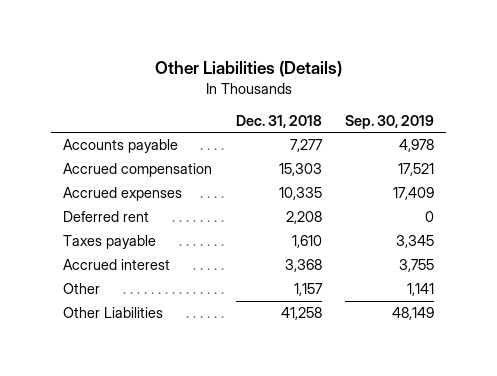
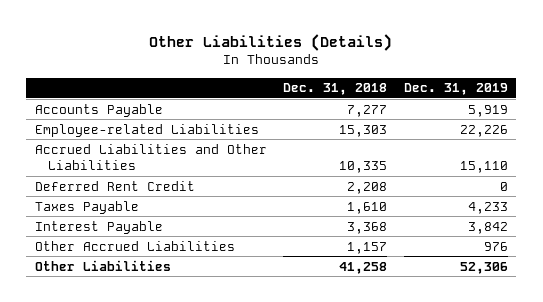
[345,114,435,129] Sep. 30, 2019 -> none
none -> [404,83,509,96] Dec. 31, 2019
[62,139,178,154] Accounts payable -> [34,103,163,117] Accounts Payable
[62,163,212,178] Accrued compensation -> [34,123,259,137] Employee-related Liabilities
[62,187,182,202] Accrued expenses -> [34,143,267,171] Accrued Liabilities and Other Liabilities
[62,211,149,223] Deferred rent -> [34,180,195,191] Deferred Rent Credit
[62,235,156,250] Taxes payable -> [34,200,139,214] Taxes Payable
[62,259,170,271] Accrued interest -> [34,220,163,234] Interest Payable
[62,283,100,295] Other -> [34,240,235,251] Other Accrued Liabilities

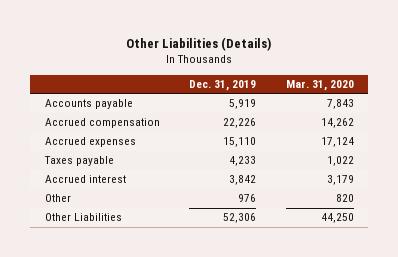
[283,83,388,96] Dec. 31, 2018 -> none
none -> [285,79,354,91] Mar. 31, 2020
[34,180,195,191] Deferred Rent Credit -> none
[34,103,163,117] Accounts Payable -> [44,99,133,110] Accounts payable
[34,123,259,137] Employee-related Liabilities -> [44,118,160,129] Accrued compensation
[34,143,267,171] Accrued Liabilities and Other Liabilities -> [44,137,136,148] Accrued expenses
[34,200,139,214] Taxes Payable -> [43,156,114,167] Taxes payable
[34,220,163,234] Interest Payable -> [44,175,126,184] Accrued interest
[34,240,235,251] Other Accrued Liabilities -> [44,194,71,203] Other

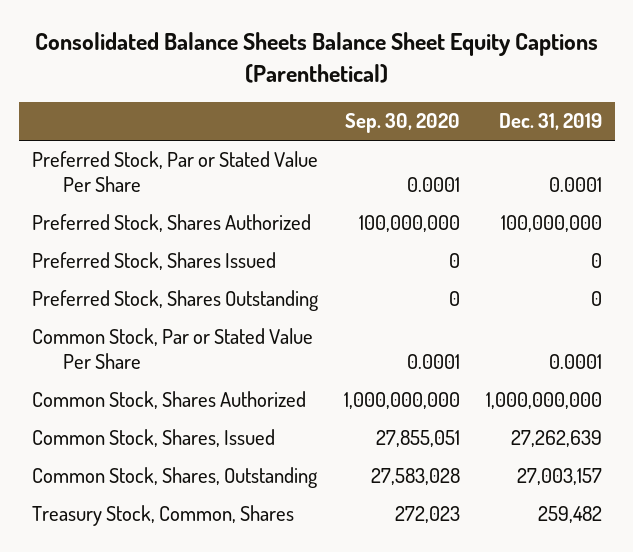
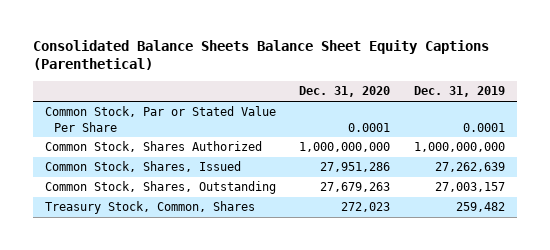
[344,113,460,134] Sep. 30, 2020 -> none
none -> [299,86,391,98] Dec. 31, 2020
[31,151,318,192] Preferred Stock, Par or Stated Value Per Share -> none
[31,214,311,233] Preferred Stock, Shares Authorized -> none
[31,252,276,271] Preferred Stock, Shares Issued -> none
[31,290,319,312] Preferred Stock, Shares Outstanding -> none

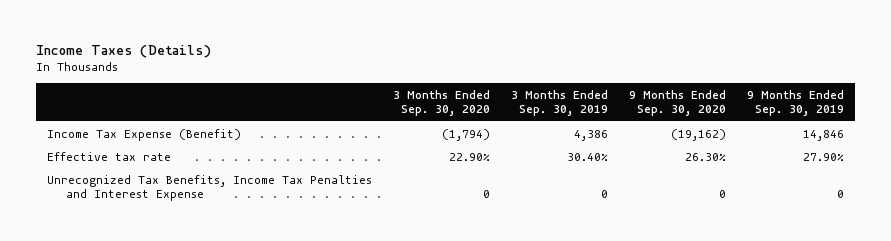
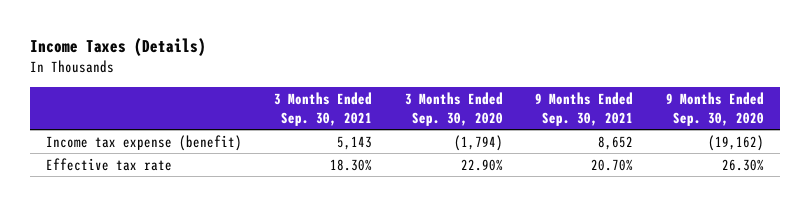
[510,90,608,117] 3 Months Ended Sep. 30, 2019 -> none
[747,90,845,117] 9 Months Ended Sep. 30, 2019 -> none
none -> [274,91,373,126] 3 Months Ended Sep. 30, 2021
none -> [535,91,634,126] 9 Months Ended Sep. 30, 2021
[46,128,241,141] Income Tax Expense (Benefit) -> [46,134,243,151] Income tax expense (benefit)
[46,174,372,201] Unrecognized Tax Benefits, Income Tax Penalties and Interest Expense -> none

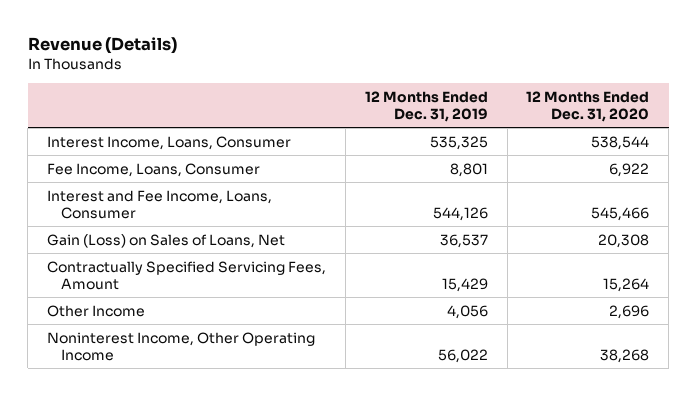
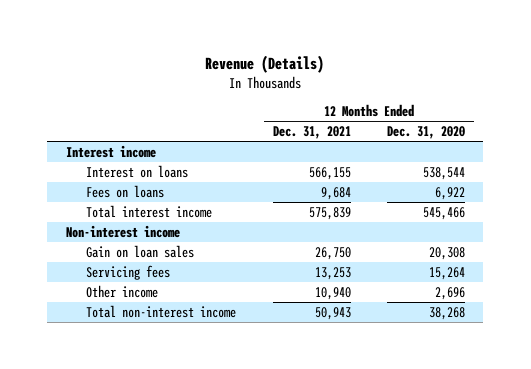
[364,91,488,122] 12 Months Ended Dec. 31, 2019 -> none
none -> [272,125,351,139] Dec. 31, 2021
none -> [65,144,156,158] Interest income
[47,135,292,150] Interest Income, Loans, Consumer -> [86,164,189,178] Interest on loans
[47,162,261,177] Fee Income, Loans, Consumer -> [86,184,165,198] Fees on loans
[47,189,273,219] Interest and Fee Income, Loans, Consumer -> [86,204,213,218] Total interest income
none -> [65,224,180,238] Non-interest income
[47,233,286,248] Gain (Loss) on Sales of Loans, Net -> [86,244,195,258] Gain on loan sales
[47,260,327,290] Contractually Specified Servicing Fees, Amount -> [86,264,171,280] Servicing fees
[47,304,146,317] Other Income -> [86,284,159,298] Other income
[47,331,316,361] Noninterest Income, Other Operating Income -> [86,304,237,318] Total non-interest income

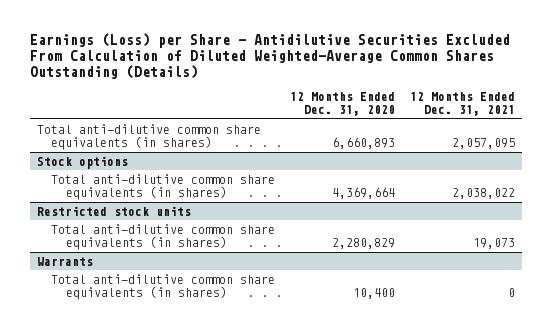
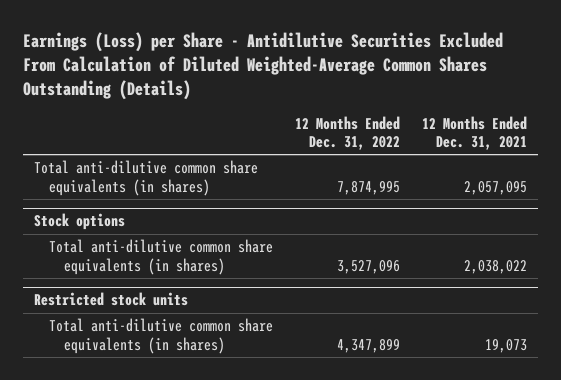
[290,92,396,117] 12 Months Ended Dec. 31, 2020 -> none
none -> [295,115,401,150] 12 Months Ended Dec. 31, 2022
[37,256,94,266] Warrants -> none
[51,273,276,301] Total anti-dilutive common share equivalents (in shares) -> none

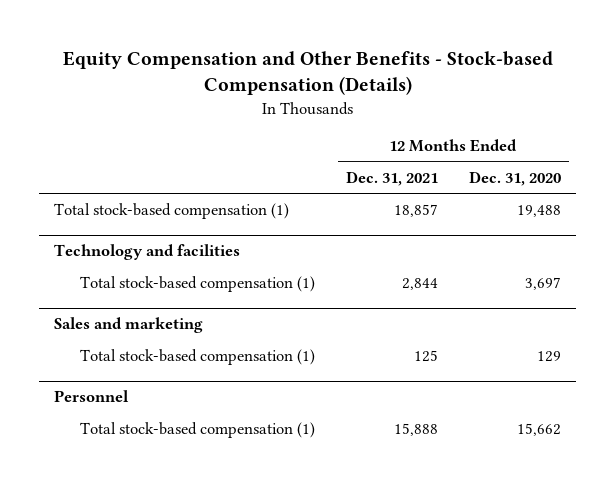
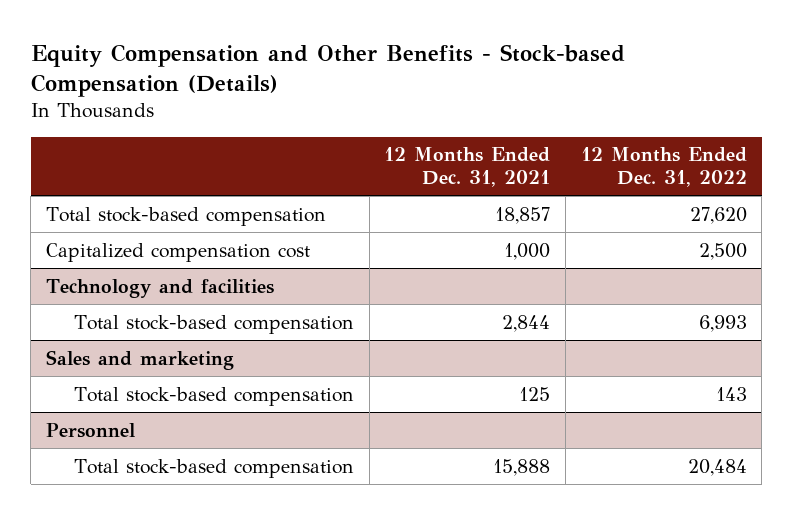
[468,170,561,186] Dec. 31, 2020 -> none
none -> [580,147,747,187] 12 Months Ended Dec. 31, 2022
[54,203,290,220] Total stock-based compensation (1) -> [45,206,326,226] Total stock-based compensation
none -> [45,242,310,262] Capitalized compensation cost
[79,276,315,293] Total stock-based compensation (1) -> [74,314,355,334] Total stock-based compensation
[79,349,315,366] Total stock-based compensation (1) -> [74,386,355,406] Total stock-based compensation
[79,422,315,439] Total stock-based compensation (1) -> [74,458,355,478] Total stock-based compensation

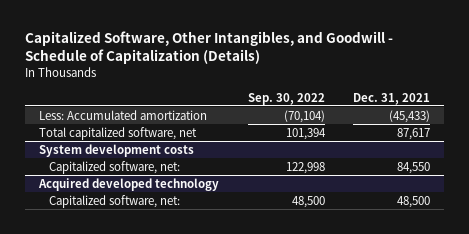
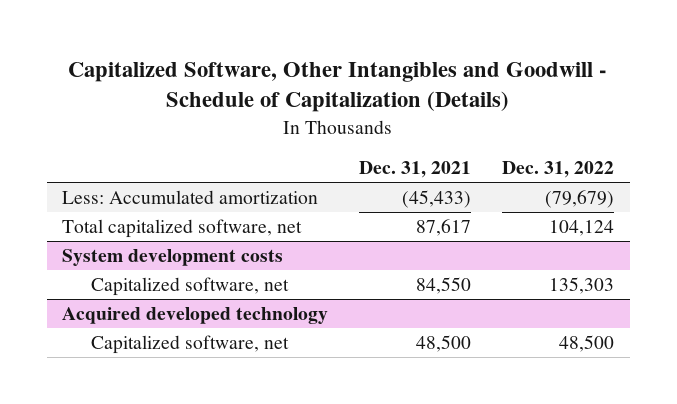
[25,31,394,65] Capitalized Software, Other Intangibles, and Goodwill - Schedule of Capitalization (Details) -> [68,62,608,113] Capitalized Software, Other Intangibles and Goodwill - Schedule of Capitalization (Details)
[247,92,325,105] Sep. 30, 2022 -> none
none -> [502,161,615,179] Dec. 31, 2022
[48,160,180,174] Capitalized software, net: -> [90,277,289,297] Capitalized software, net
[48,194,180,208] Capitalized software, net: -> [90,335,289,355] Capitalized software, net

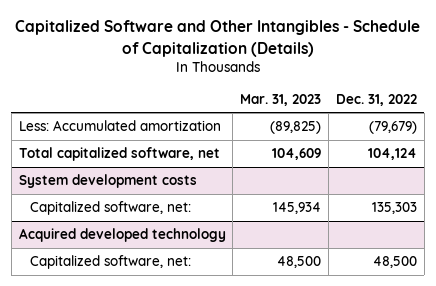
[68,62,608,113] Capitalized Software, Other Intangibles and Goodwill - Schedule of Capitalization (Details) -> [14,20,420,57] Capitalized Software and Other Intangibles - Schedule of Capitalization (Details)
[359,161,472,179] Dec. 31, 2021 -> none
none -> [240,93,322,106] Mar. 31, 2023
[90,277,289,297] Capitalized software, net -> [30,201,192,216] Capitalized software, net:
[90,335,289,355] Capitalized software, net -> [30,255,192,270] Capitalized software, net:

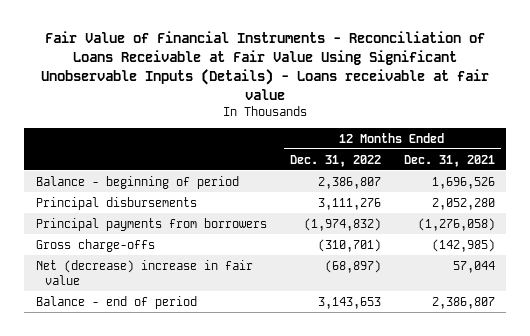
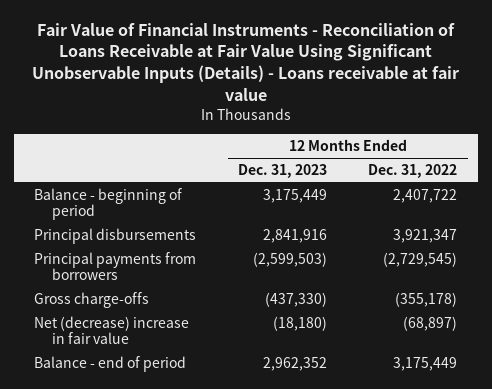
[403,154,495,167] Dec. 31, 2021 -> none
none -> [237,164,327,179] Dec. 31, 2023
[317,176,381,189] 2,386,807 -> [393,189,458,204] 2,407,722
[317,197,381,210] 3,111,276 -> [393,229,458,244] 3,921,347
[303,217,381,231] (1,974,832) -> [383,252,458,268] (2,729,545)
[317,238,381,252] (310,701) -> [395,292,458,308] (355,178)
[317,296,381,309] 3,143,653 -> [393,357,458,372] 3,175,449

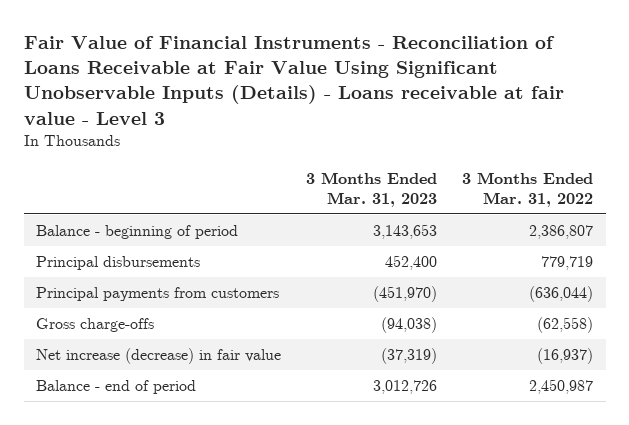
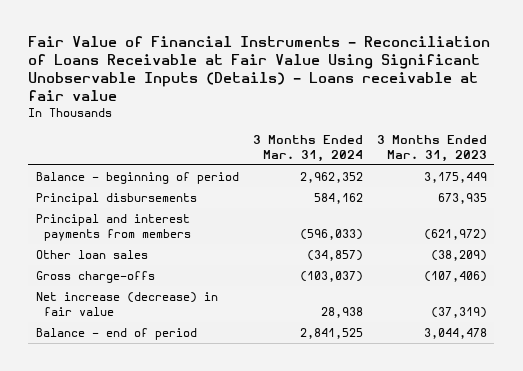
[23,35,564,125] Fair Value of Financial Instruments - Reconciliation of Loans Receivable at Fair Value Using Significant Unobservable Inputs (Details) - Loans receivable at fair value - Level 3 -> [28,35,491,102] Fair Value of Financial Instruments - Reconciliation of Loans Receivable at Fair Value Using Significant Unobservable Inputs (Details) - Loans receivable at fair value
[462,171,594,207] 3 Months Ended Mar. 31, 2022 -> none
none -> [252,134,363,162] 3 Months Ended Mar. 31, 2024
[373,224,438,240] 3,143,653 -> [423,171,487,183] 3,175,449
[385,255,438,271] 452,400 -> [437,192,487,204] 673,935
[36,287,280,302] Principal payments from customers -> [35,213,192,241] Principal and interest payments from members
[373,286,438,303] (451,970) -> [423,228,487,240] (621,972)
none -> [35,249,148,259] Other loan sales
[381,317,438,334] (94,038) -> [423,270,487,282] (107,406)
[373,380,438,395] 3,012,726 -> [423,327,487,339] 3,044,478

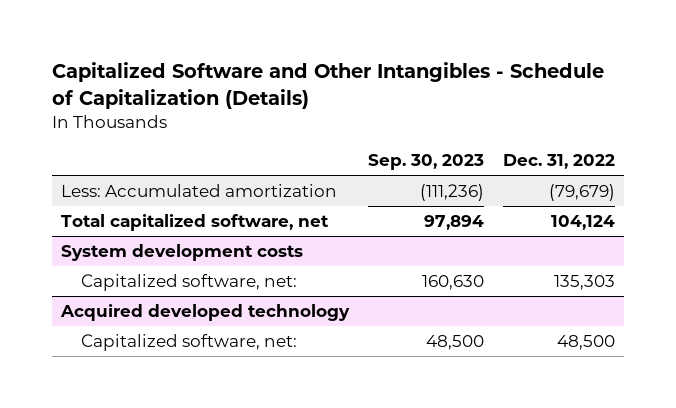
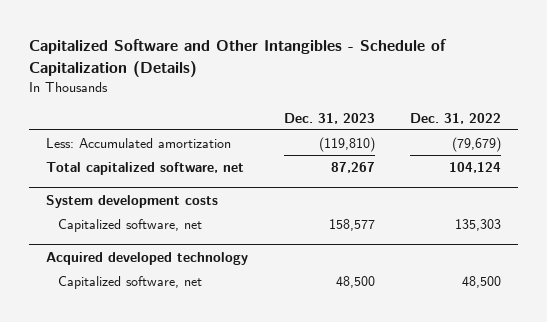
[367,154,484,171] Sep. 30, 2023 -> none
none -> [283,112,375,124] Dec. 31, 2023
[81,274,298,292] Capitalized software, net: -> [58,218,203,232] Capitalized software, net
[81,334,298,352] Capitalized software, net: -> [58,275,203,289] Capitalized software, net

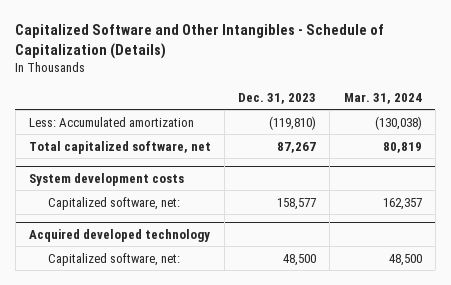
[409,112,501,124] Dec. 31, 2022 -> none
none -> [343,92,422,104] Mar. 31, 2024
[58,218,203,232] Capitalized software, net -> [48,196,181,210] Capitalized software, net:
[58,275,203,289] Capitalized software, net -> [48,252,181,266] Capitalized software, net:

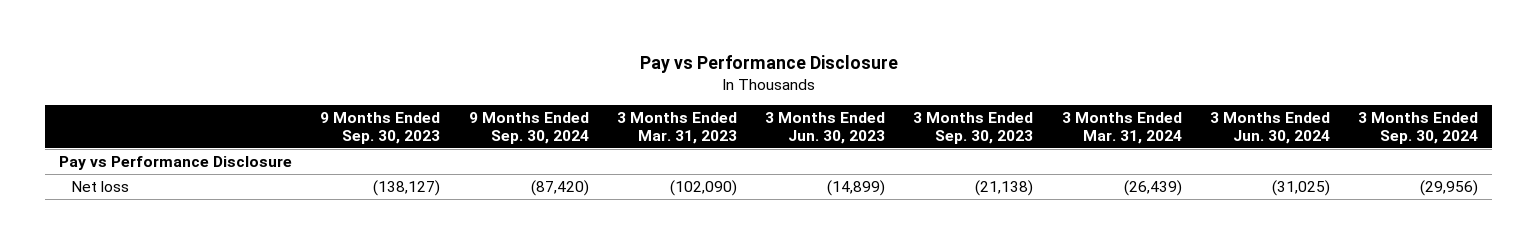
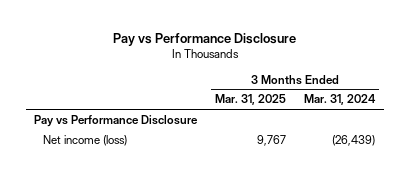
[320,111,441,144] 9 Months Ended Sep. 30, 2023 -> none
[468,111,589,144] 9 Months Ended Sep. 30, 2024 -> none
[616,111,737,144] 3 Months Ended Mar. 31, 2023 -> none
[765,111,886,144] 3 Months Ended Jun. 30, 2023 -> none
[913,111,1034,144] 3 Months Ended Sep. 30, 2023 -> none
[1209,111,1330,144] 3 Months Ended Jun. 30, 2024 -> none
[1358,111,1479,144] 3 Months Ended Sep. 30, 2024 -> none
none -> [215,94,287,106] Mar. 31, 2025
[70,180,129,192] Net loss -> [43,134,128,146] Net income (loss)

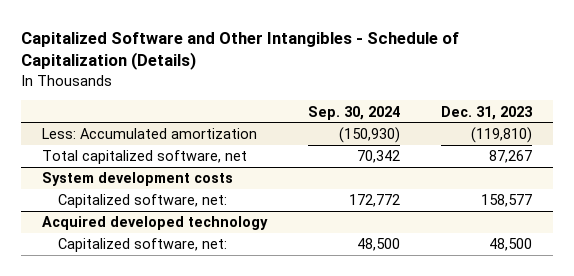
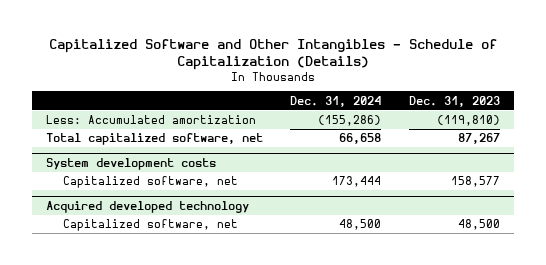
[307,105,400,120] Sep. 30, 2024 -> none
none -> [290,95,382,107] Dec. 31, 2024
[58,194,228,209] Capitalized software, net: -> [63,176,239,189] Capitalized software, net
[58,238,228,253] Capitalized software, net: -> [63,219,239,232] Capitalized software, net

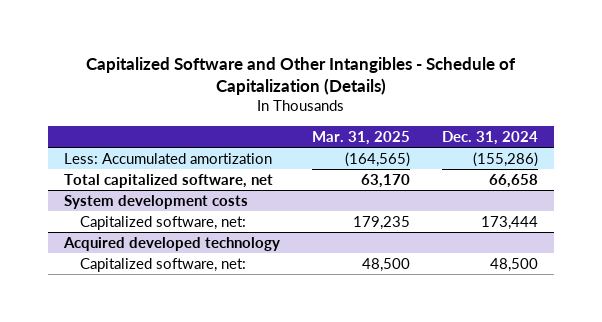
[408,95,500,107] Dec. 31, 2023 -> none
none -> [311,130,410,145] Mar. 31, 2025
[63,176,239,189] Capitalized software, net -> [80,215,247,230] Capitalized software, net:
[63,219,239,232] Capitalized software, net -> [80,257,247,272] Capitalized software, net:

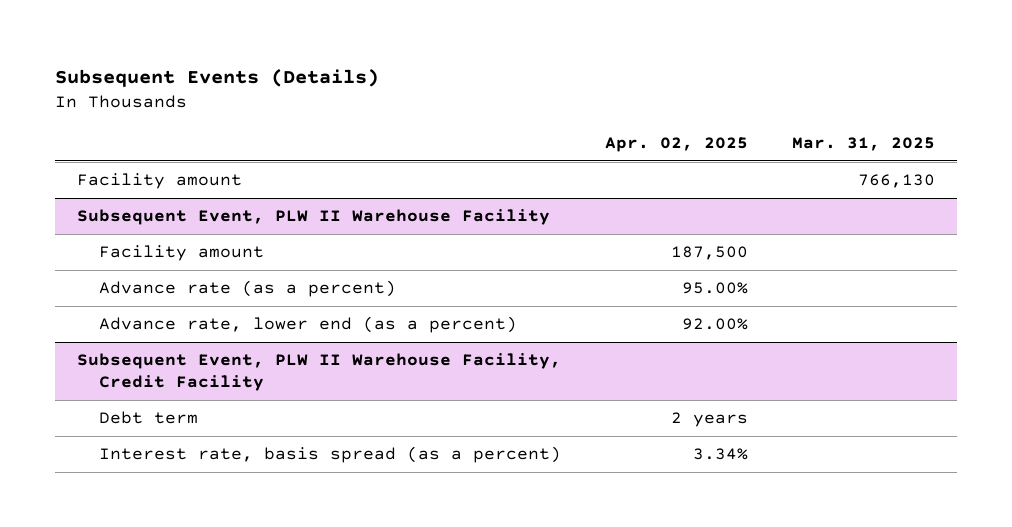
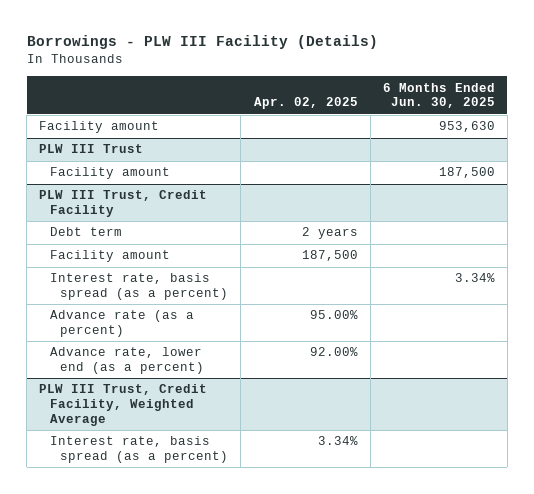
[55,69,380,88] Subsequent Events (Details) -> [26,35,378,50] Borrowings - PLW III Facility (Details)
[791,137,935,152] Mar. 31, 2025 -> none
none -> [382,82,495,109] 6 Months Ended Jun. 30, 2025
[77,209,551,226] Subsequent Event, PLW II Warehouse Facility -> none
none -> [39,144,144,154] PLW III Trust
none -> [49,167,170,180] Facility amount
none -> [39,190,208,218] PLW III Trust, Credit Facility
none -> [49,227,122,237] Debt term
none -> [49,273,229,301] Interest rate, basis spread (as a percent)
[77,353,562,392] Subsequent Event, PLW II Warehouse Facility, Credit Facility -> none
[99,411,199,425] Debt term -> none
none -> [39,384,208,427] PLW III Trust, Credit Facility, Weighted Average

